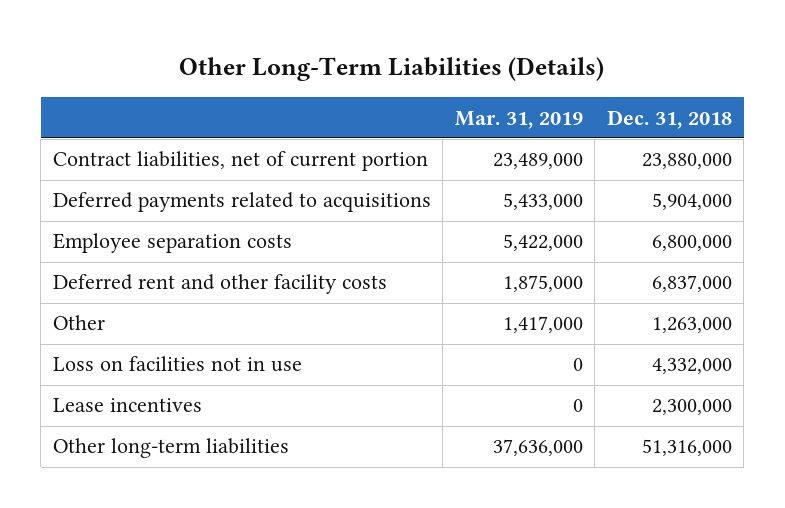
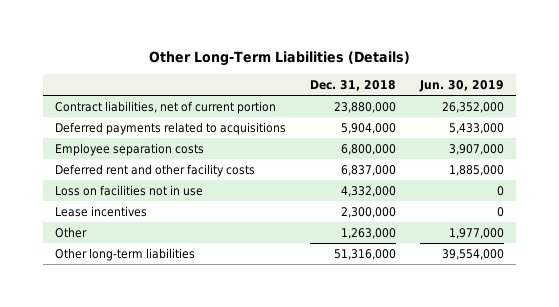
[454,110,583,129] Mar. 31, 2019 -> none
none -> [419,80,505,93] Jun. 30, 2019
[52,315,105,331] Other -> [54,227,87,239] Other

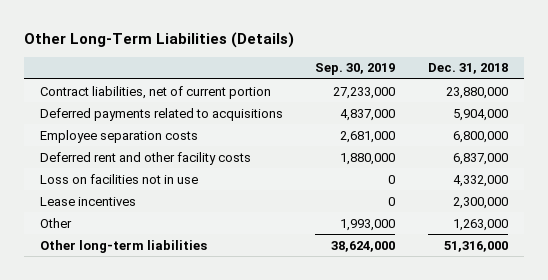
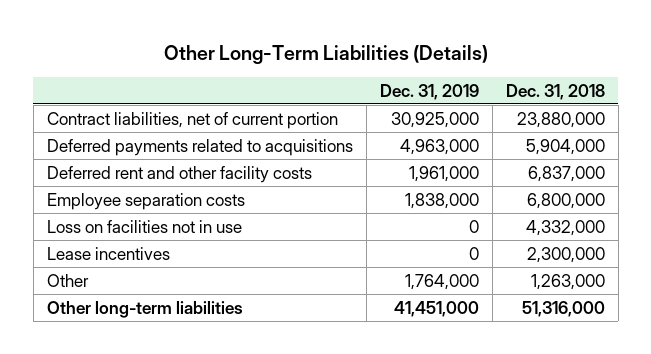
[315,63,396,76] Sep. 30, 2019 -> none
none -> [379,83,479,100] Dec. 31, 2019
[39,129,198,143] Employee separation costs -> [46,192,245,210] Employee separation costs

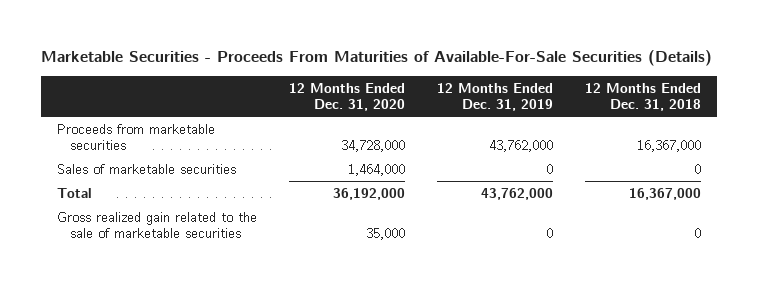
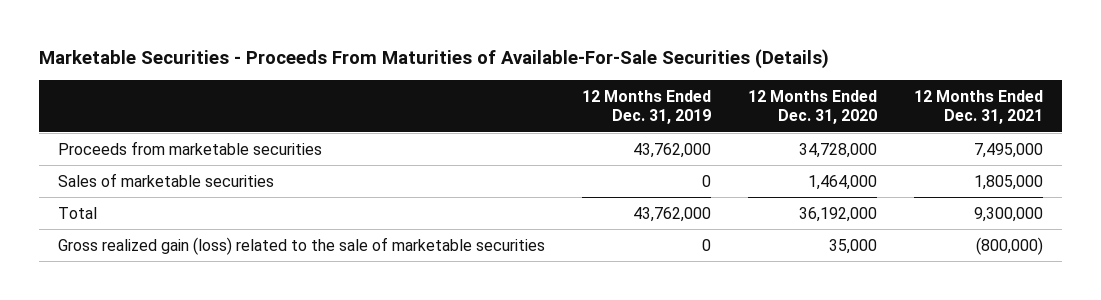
[584,82,701,112] 12 Months Ended Dec. 31, 2018 -> none
none -> [914,89,1044,125] 12 Months Ended Dec. 31, 2021
[56,211,257,238] Gross realized gain related to the sale of marketable securities -> [57,236,545,255] Gross realized gain (loss) related to the sale of marketable securities

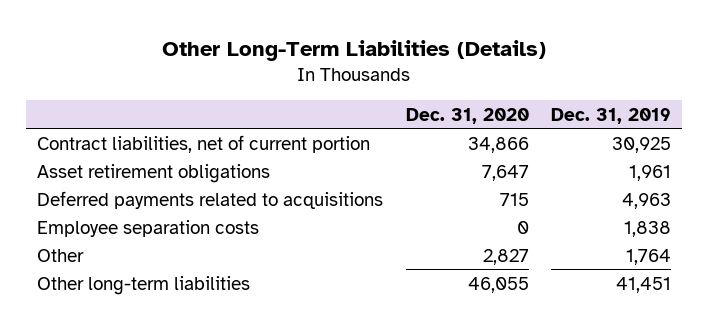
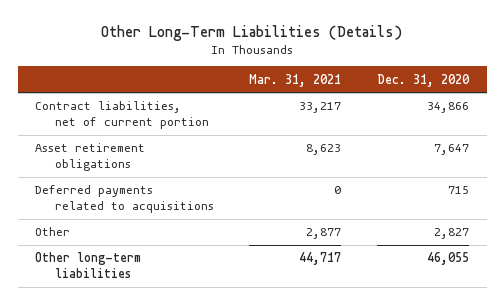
[550,107,671,124] Dec. 31, 2019 -> none
none -> [249,73,342,87] Mar. 31, 2021
[37,219,260,237] Employee separation costs -> none

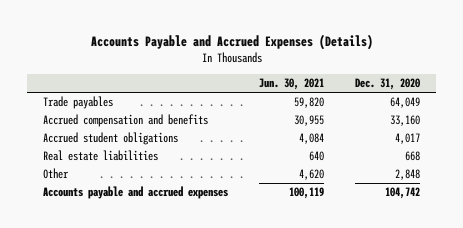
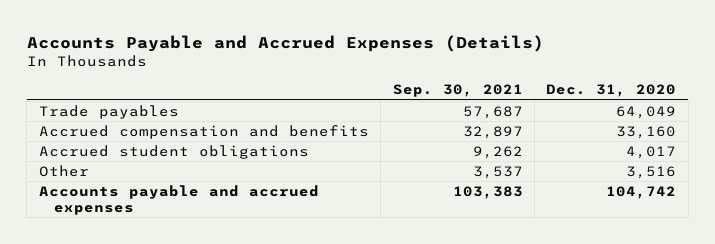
[259,78,325,91] Jun. 30, 2021 -> none
none -> [392,84,523,98] Sep. 30, 2021
[43,150,159,162] Real estate liabilities -> none
[395,169,421,181] 2,848 -> [626,165,677,179] 3,516

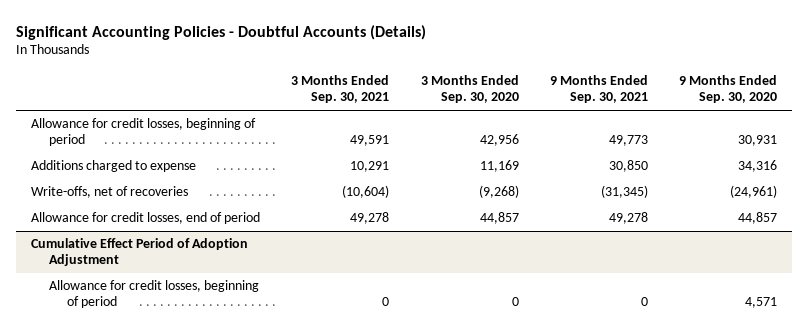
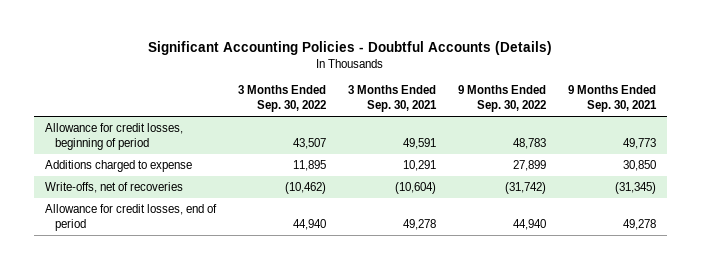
[420,75,519,104] 3 Months Ended Sep. 30, 2020 -> none
[678,75,777,104] 9 Months Ended Sep. 30, 2020 -> none
none -> [237,85,326,113] 3 Months Ended Sep. 30, 2022
none -> [457,85,546,113] 9 Months Ended Sep. 30, 2022
[31,238,249,267] Cumulative Effect Period of Adoption Adjustment -> none
[49,280,260,309] Allowance for credit losses, beginning of period -> none

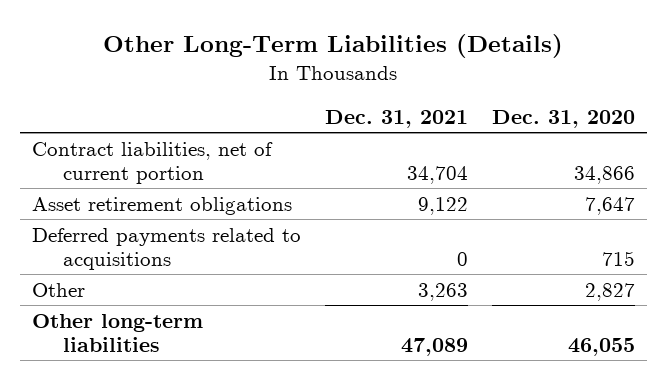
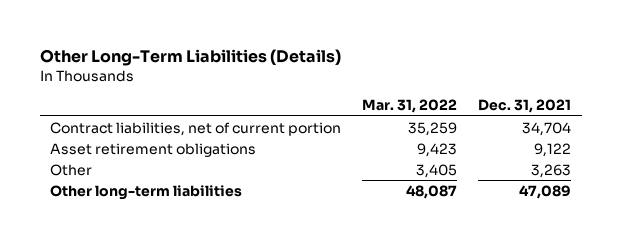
[491,109,635,128] Dec. 31, 2020 -> none
none -> [362,99,458,114] Mar. 31, 2022
[32,227,302,271] Deferred payments related to acquisitions -> none

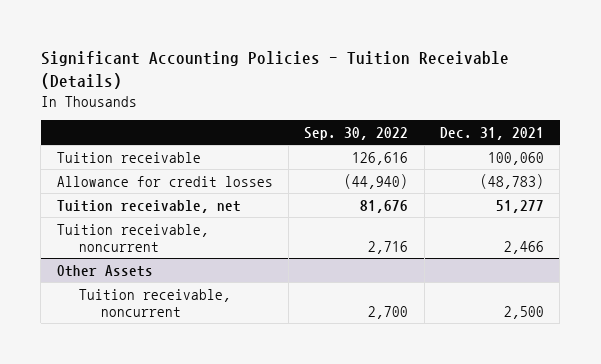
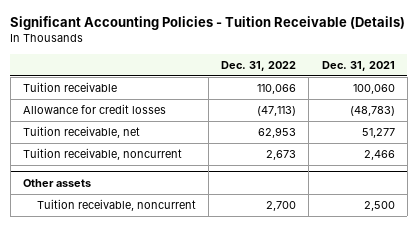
[304,126,409,140] Sep. 30, 2022 -> none
none -> [221,60,297,71] Dec. 31, 2022
[56,264,153,277] Other Assets -> [22,179,91,188] Other assets

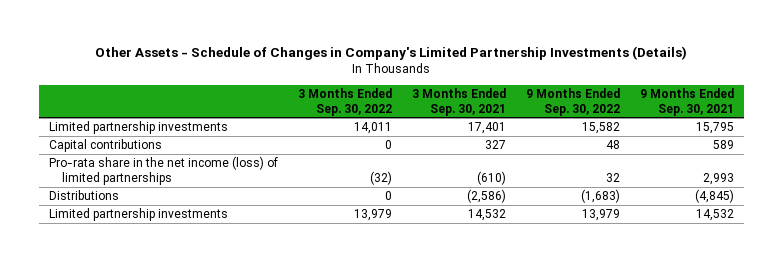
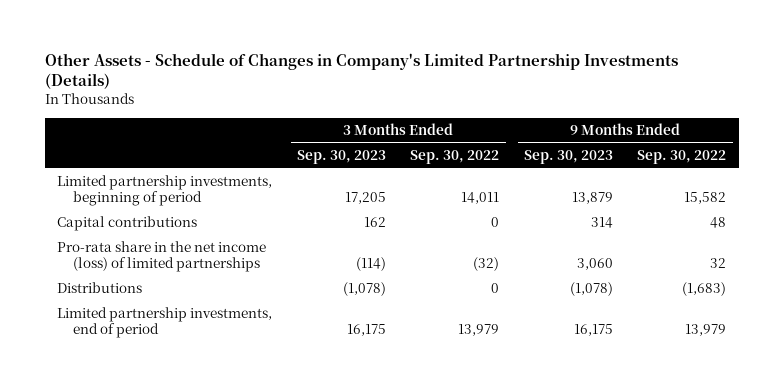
[411,88,506,116] 3 Months Ended Sep. 30, 2021 -> none
[640,88,735,116] 9 Months Ended Sep. 30, 2021 -> none
none -> [296,149,386,164] Sep. 30, 2023
none -> [523,149,613,164] Sep. 30, 2023
[48,121,228,135] Limited partnership investments -> [57,175,273,207] Limited partnership investments, beginning of period
[48,208,228,222] Limited partnership investments -> [57,307,273,339] Limited partnership investments, end of period

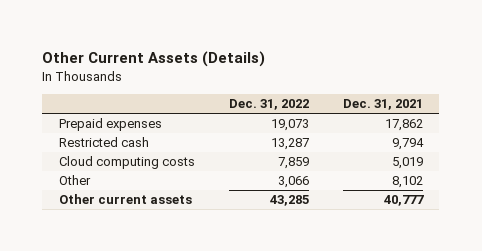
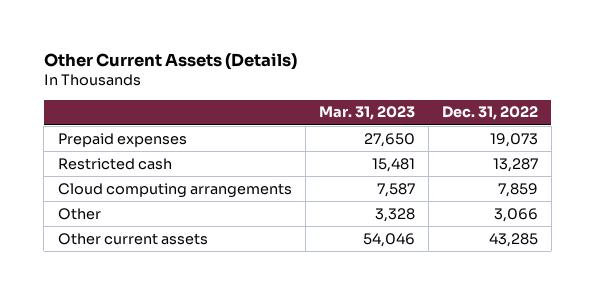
[342,99,423,111] Dec. 31, 2021 -> none
none -> [318,106,415,121] Mar. 31, 2023
[59,156,196,170] Cloud computing costs -> [57,182,292,198] Cloud computing arrangements

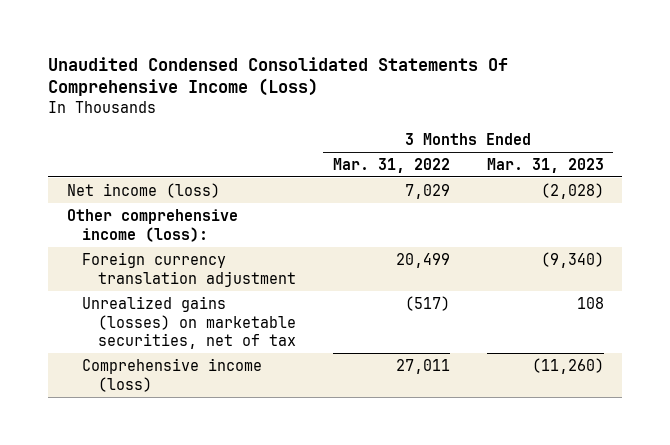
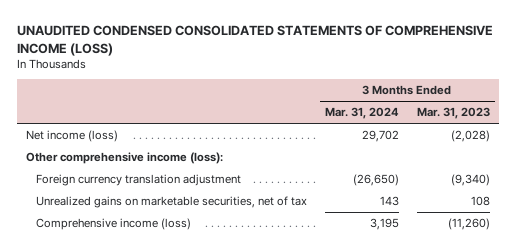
[48,56,509,97] Unaudited Condensed Consolidated Statements Of Comprehensive Income (Loss) -> [17,24,494,56] UNAUDITED CONDENSED CONSOLIDATED STATEMENTS OF COMPREHENSIVE INCOME (LOSS)
[332,157,450,173] Mar. 31, 2022 -> none
none -> [324,107,399,120] Mar. 31, 2024
[82,295,296,350] Unrealized gains (losses) on marketable securities, net of tax -> [35,196,307,209] Unrealized gains on marketable securities, net of tax

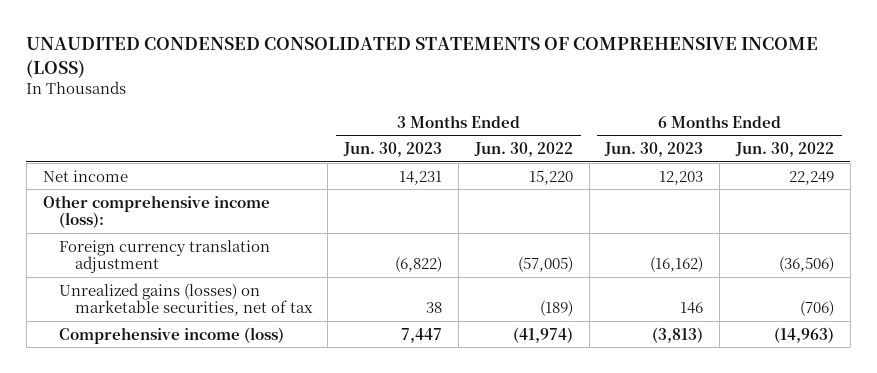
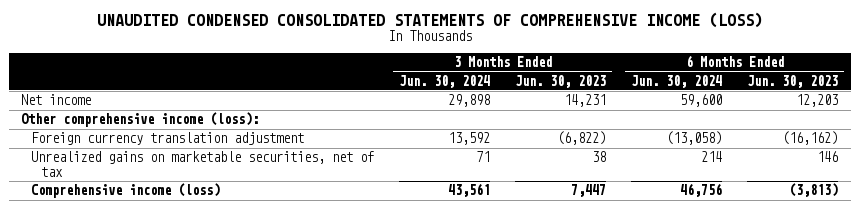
[473,142,573,158] Jun. 30, 2022 -> none
[734,142,834,158] Jun. 30, 2022 -> none
none -> [399,74,491,88] Jun. 30, 2024
none -> [631,74,723,88] Jun. 30, 2024
[58,282,313,317] Unrealized gains (losses) on marketable securities, net of tax -> [31,151,375,177] Unrealized gains on marketable securities, net of tax

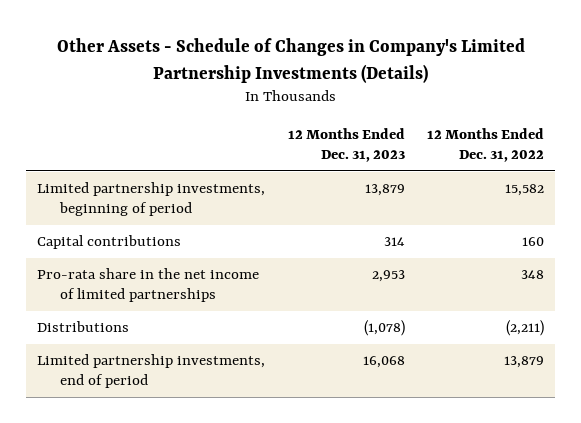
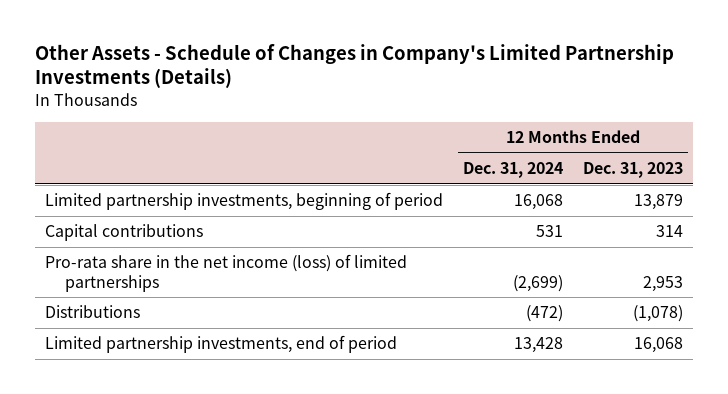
[426,128,544,163] 12 Months Ended Dec. 31, 2022 -> none
none -> [462,161,563,178] Dec. 31, 2024
[37,268,260,302] Pro-rata share in the net income of limited partnerships -> [44,254,407,292] Pro-rata share in the net income (loss) of limited partnerships

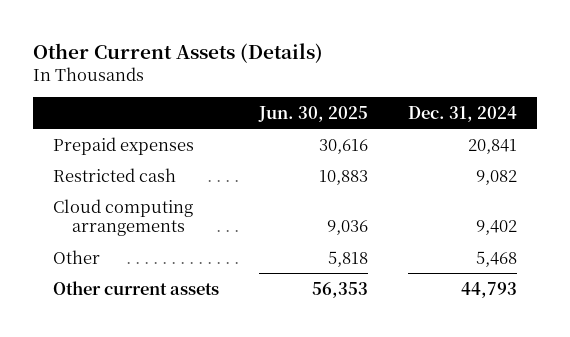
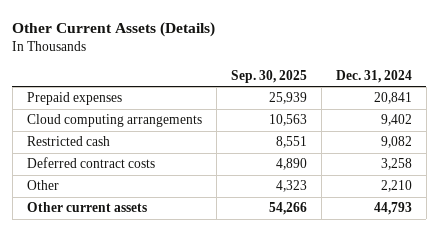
[257,105,368,122] Jun. 30, 2025 -> none
none -> [230,69,307,83] Sep. 30, 2025
[52,167,176,182] Restricted cash -> [26,136,110,147] Restricted cash
none -> [26,157,155,169] Deferred contract costs
[475,250,517,267] 5,468 -> [380,180,412,193] 2,210

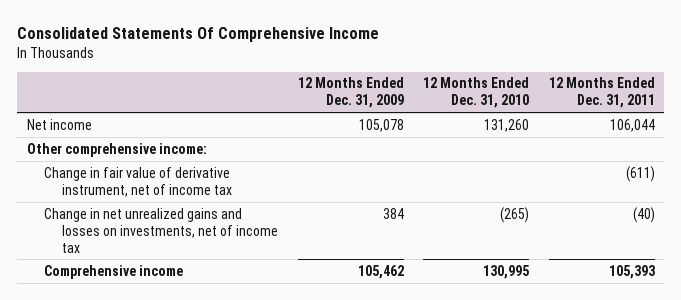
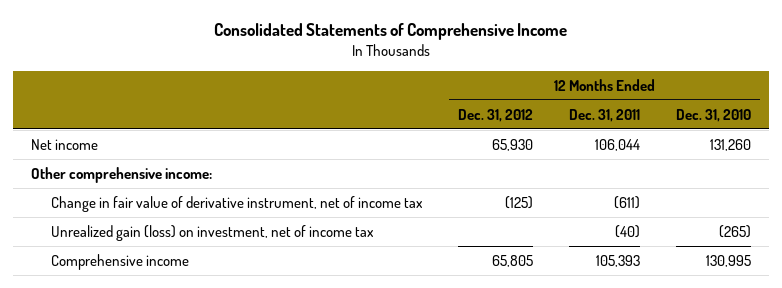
[16,26,379,42] Consolidated Statements Of Comprehensive Income -> [214,23,568,41] Consolidated Statements of Comprehensive Income
[297,77,404,109] 12 Months Ended Dec. 31, 2009 -> none
none -> [457,108,533,122] Dec. 31, 2012
[44,207,279,253] Change in net unrealized gains and losses on investments, net of income tax -> [50,224,374,241] Unrealized gain (loss) on investment, net of income tax

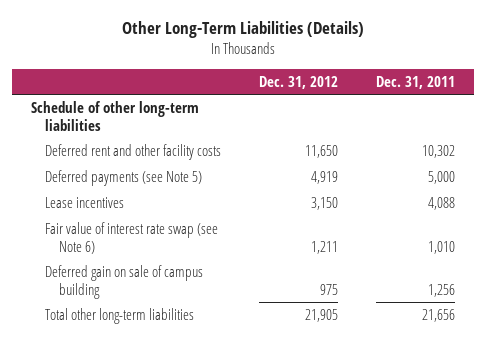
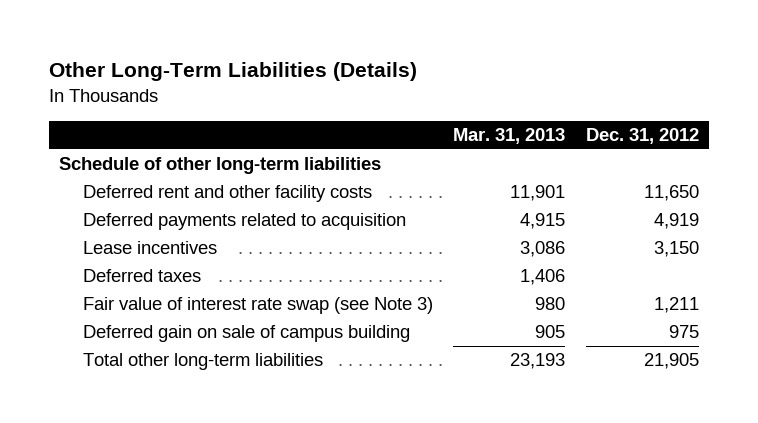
[376,75,456,89] Dec. 31, 2011 -> none
none -> [453,127,566,144] Mar. 31, 2013
[44,170,202,187] Deferred payments (see Note 5) -> [83,213,407,231] Deferred payments related to acquisition
none -> [83,269,202,283] Deferred taxes
[44,222,218,254] Fair value of interest rate swap (see Note 6) -> [83,297,434,315] Fair value of interest rate swap (see Note 3)

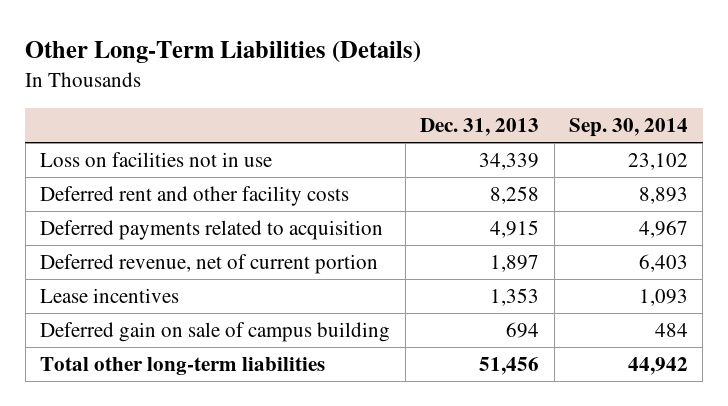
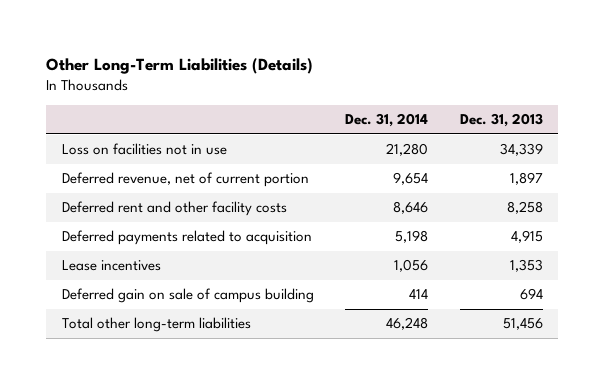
[569,117,689,137] Sep. 30, 2014 -> none
none -> [345,113,429,128] Dec. 31, 2014
[40,254,379,275] Deferred revenue, net of current portion -> [61,172,309,188] Deferred revenue, net of current portion

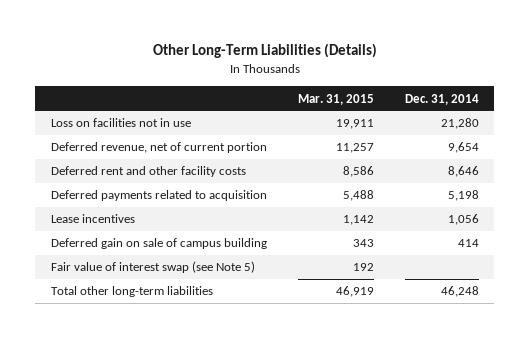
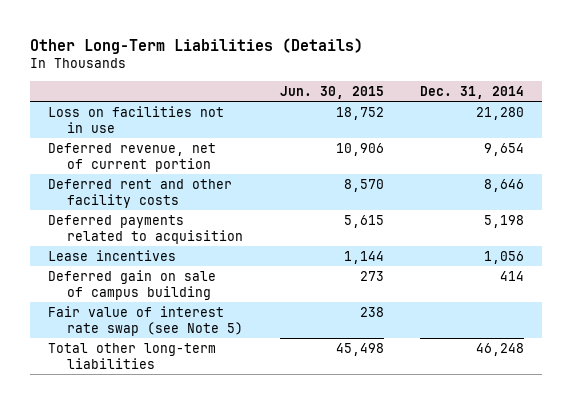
[297,93,374,105] Mar. 31, 2015 -> none
none -> [279,86,384,100] Jun. 30, 2015
[50,261,255,274] Fair value of interest swap (see Note 5) -> [48,305,244,336] Fair value of interest rate swap (see Note 5)

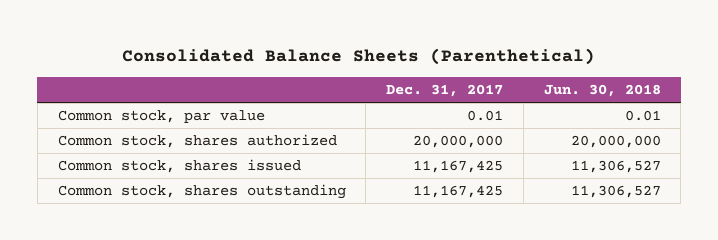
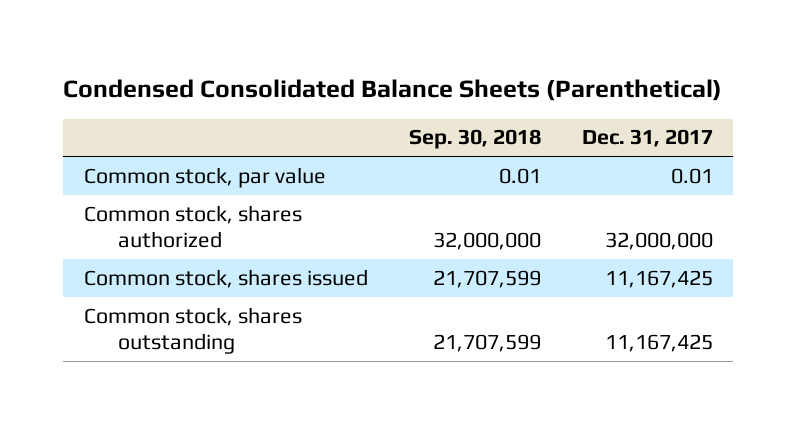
[122,48,596,66] Consolidated Balance Sheets (Parenthetical) -> [63,78,723,101] Condensed Consolidated Balance Sheets (Parenthetical)
[543,84,661,98] Jun. 30, 2018 -> none
none -> [408,129,541,150] Sep. 30, 2018
[413,135,504,149] 20,000,000 -> [604,231,713,250] 32,000,000

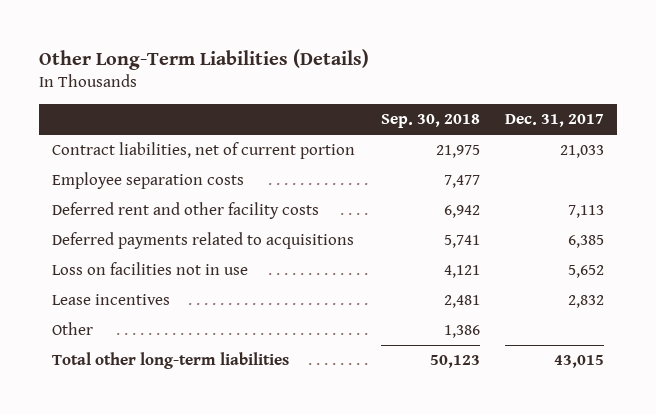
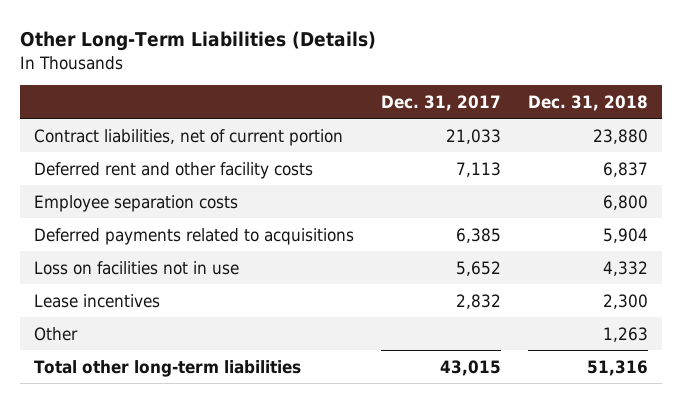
[380,114,480,129] Sep. 30, 2018 -> none
none -> [528,94,649,111] Dec. 31, 2018
[51,172,244,190] Employee separation costs -> [33,194,238,212] Employee separation costs

